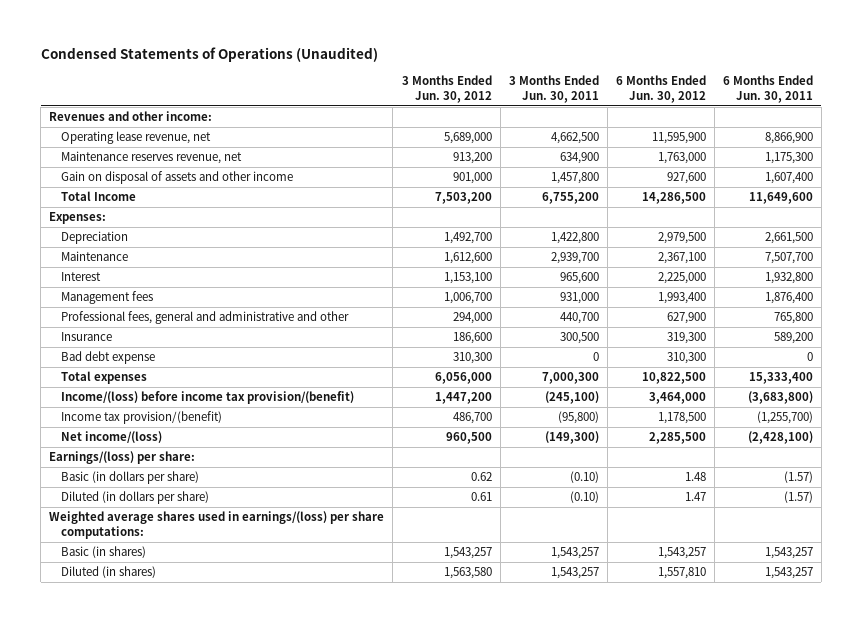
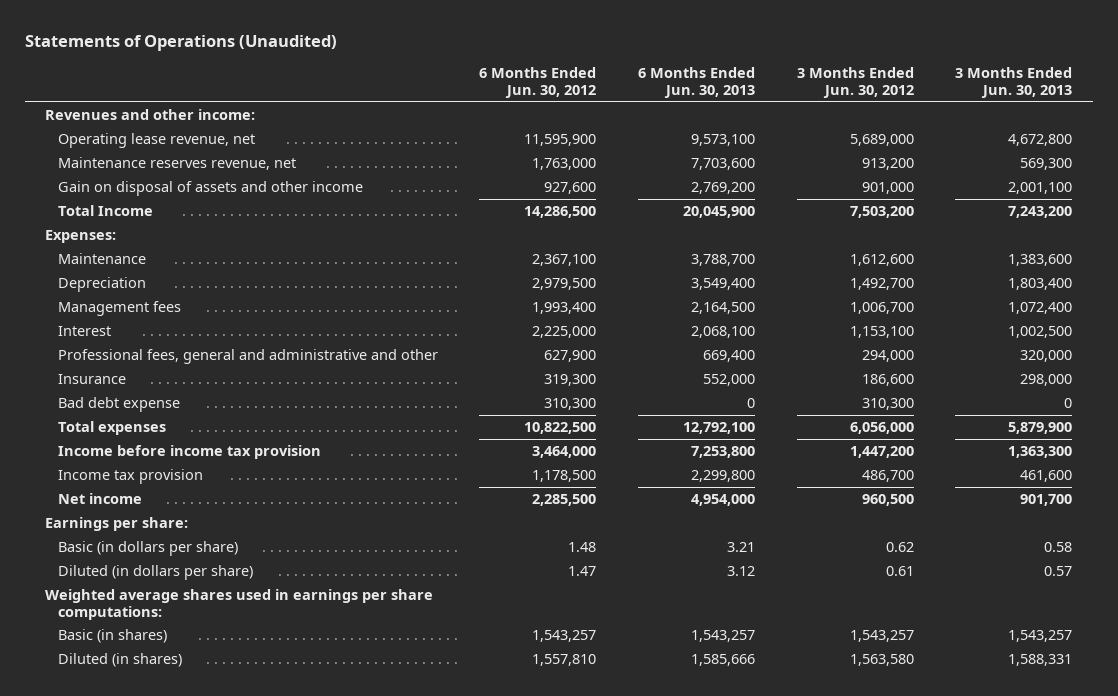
[40,47,378,63] Condensed Statements of Operations (Unaudited) -> [24,34,337,51] Statements of Operations (Unaudited)
[508,75,599,103] 3 Months Ended Jun. 30, 2011 -> none
[722,75,813,103] 6 Months Ended Jun. 30, 2011 -> none
none -> [637,67,755,99] 6 Months Ended Jun. 30, 2013
none -> [955,67,1073,99] 3 Months Ended Jun. 30, 2013
[61,231,129,245] Depreciation -> [57,277,146,293] Depreciation
[61,272,102,282] Interest -> [57,326,111,337] Interest
[61,391,355,405] Income/(loss) before income tax provision/(benefit) -> [57,445,321,460] Income before income tax provision
[61,411,223,425] Income tax provision/(benefit) -> [57,469,203,485] Income tax provision
[61,431,163,444] Net income/(loss) -> [57,493,142,505] Net income
[49,451,196,465] Earnings/(loss) per share: -> [45,517,189,532] Earnings per share:
[49,511,385,540] Weighted average shares used in earnings/(loss) per share computations: -> [45,589,434,620] Weighted average shares used in earnings per share computations:

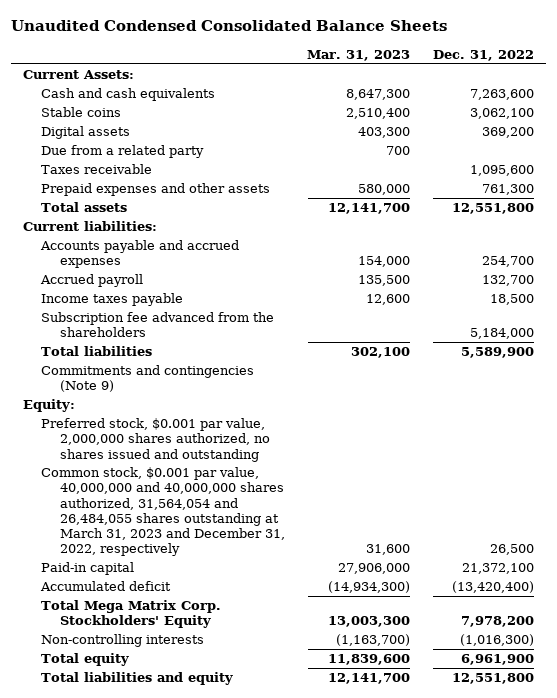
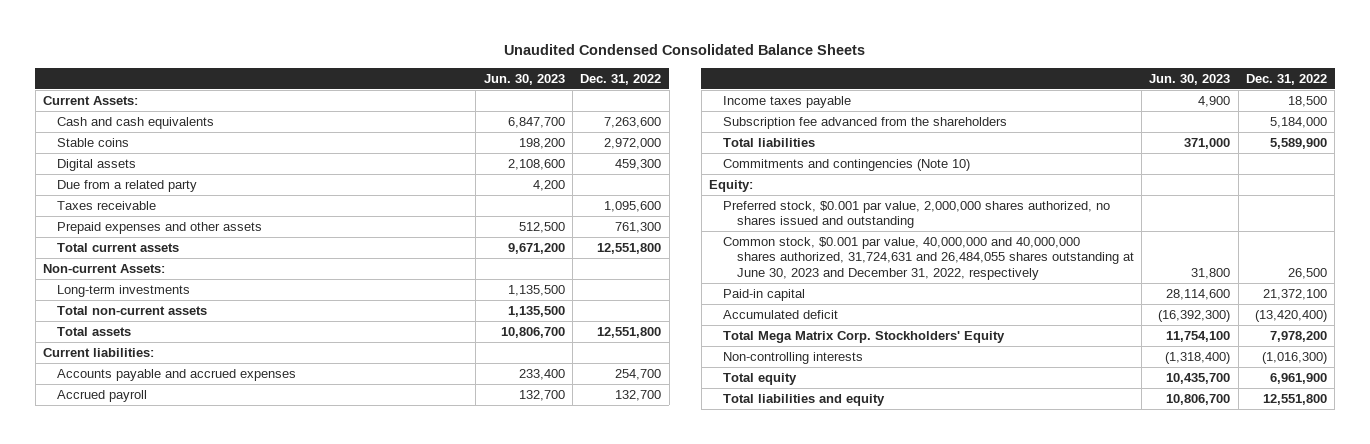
[307,49,411,61] Mar. 31, 2023 -> none
none -> [483,73,565,85] Jun. 30, 2023
[470,108,535,120] 3,062,100 -> [604,137,662,149] 2,972,000
[482,127,535,139] 369,200 -> [615,158,662,170] 459,300
none -> [56,242,179,252] Total current assets
none -> [43,263,166,273] Non-current Assets:
none -> [56,284,190,297] Long-term investments
none -> [56,305,207,315] Total non-current assets
[41,365,255,393] Commitments and contingencies (Note 9) -> [722,158,970,171] Commitments and contingencies (Note 10)
[41,467,285,556] Common stock, $0.001 par value, 40,000,000 and 40,000,000 shares authorized, 31,564,054 and 26,484,055 shares outstanding at March 31, 2023 and December 31, 2022, respectively -> [722,236,1134,280] Common stock, $0.001 par value, 40,000,000 and 40,000,000 shares authorized, 31,724,631 and 26,484,055 shares outstanding at June 30, 2023 and December 31, 2022, respectively

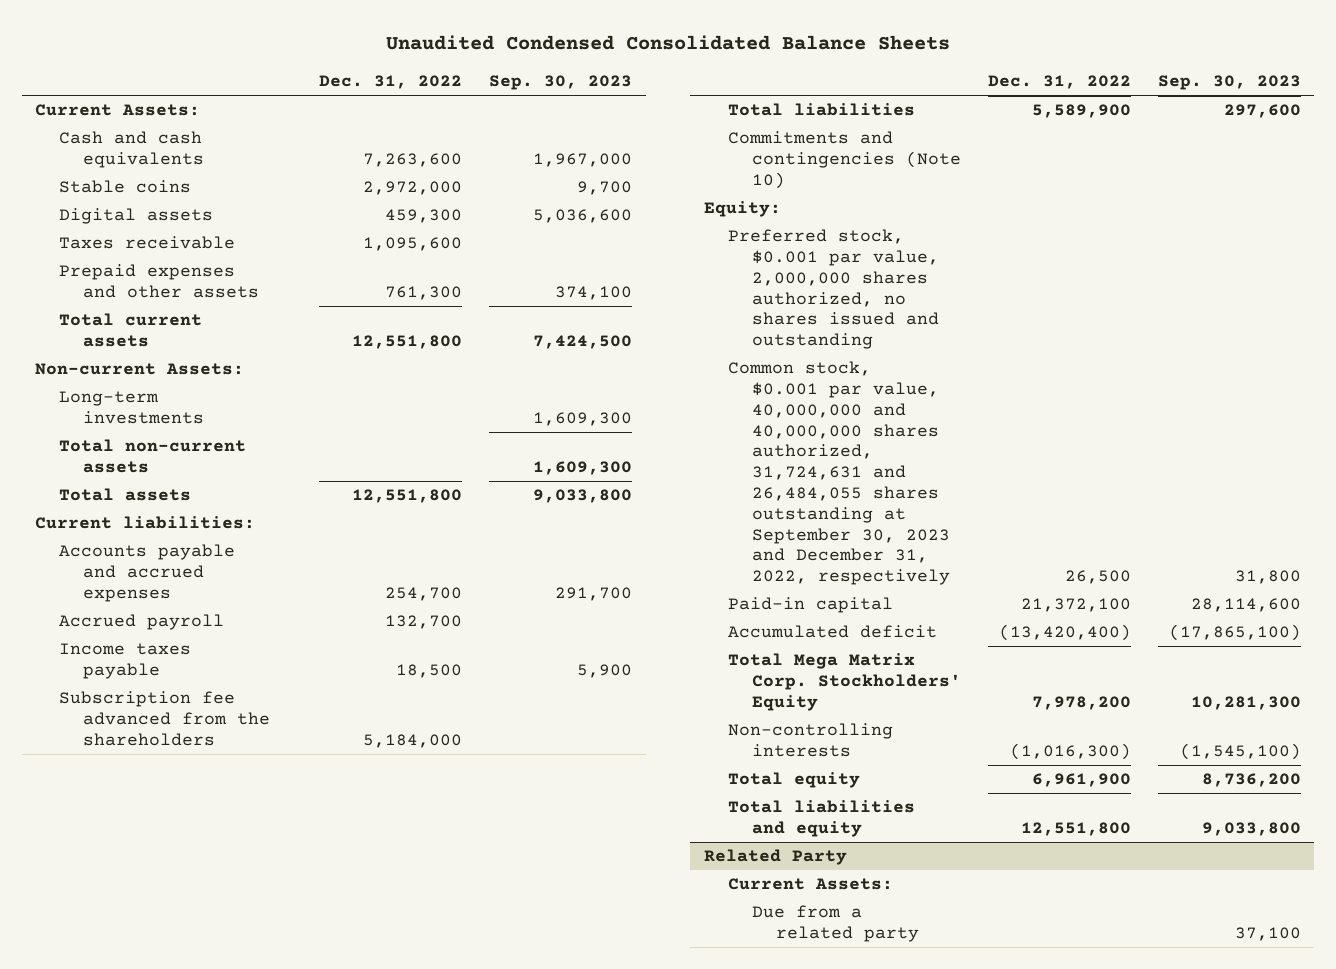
[483,73,565,85] Jun. 30, 2023 -> none
none -> [489,75,633,91] Sep. 30, 2023
[56,179,197,192] Due from a related party -> none
[722,236,1134,280] Common stock, $0.001 par value, 40,000,000 and 40,000,000 shares authorized, 31,724,631 and 26,484,055 shares outstanding at June 30, 2023 and December 31, 2022, respectively -> [727,361,950,586] Common stock, $0.001 par value, 40,000,000 and 40,000,000 shares authorized, 31,724,631 and 26,484,055 shares outstanding at September 30, 2023 and December 31, 2022, respectively
none -> [703,849,847,866] Related Party
none -> [727,878,893,891] Current Assets:
none -> [751,905,919,943] Due from a related party

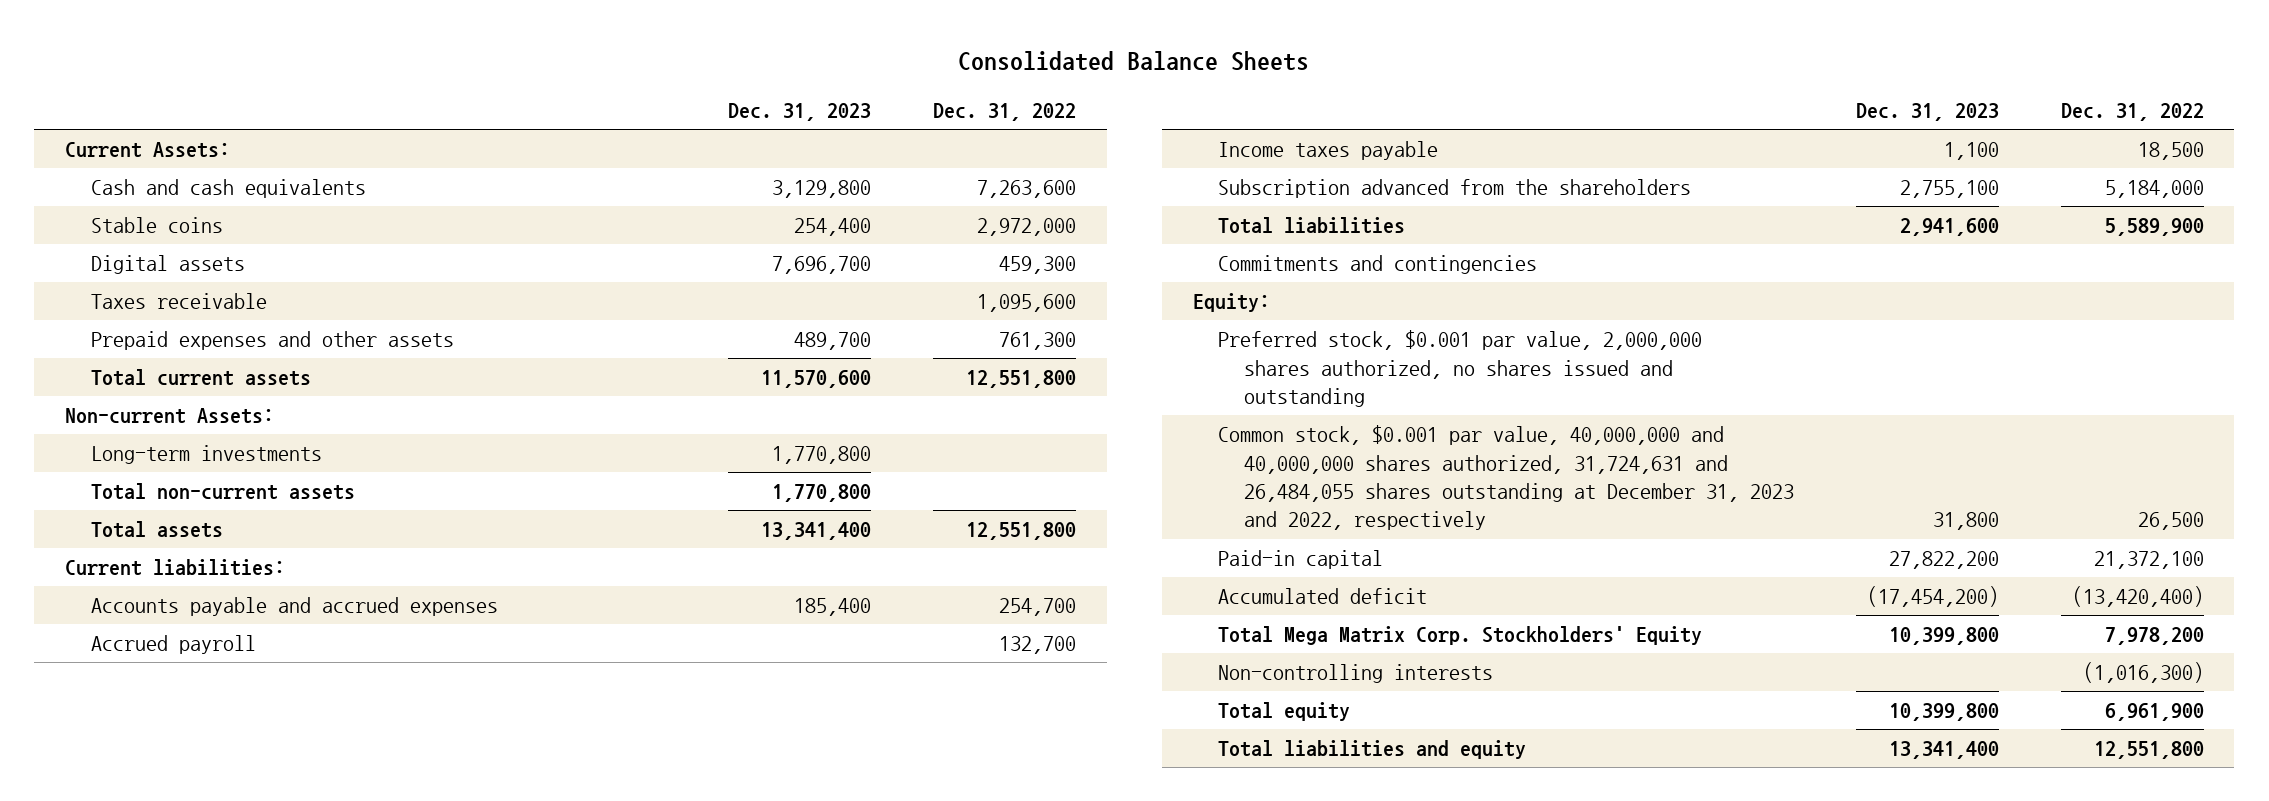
[386,35,951,51] Unaudited Condensed Consolidated Balance Sheets -> [958,50,1310,71] Consolidated Balance Sheets
[489,75,633,91] Sep. 30, 2023 -> none
none -> [728,103,872,122] Dec. 31, 2023
[59,691,271,746] Subscription fee advanced from the shareholders -> [1218,179,1692,199] Subscription advanced from the shareholders
[727,131,961,189] Commitments and contingencies (Note 10) -> [1218,255,1538,275] Commitments and contingencies
[727,361,950,586] Common stock, $0.001 par value, 40,000,000 and 40,000,000 shares authorized, 31,724,631 and 26,484,055 shares outstanding at September 30, 2023 and December 31, 2022, respectively -> [1218,425,1795,531] Common stock, $0.001 par value, 40,000,000 and 40,000,000 shares authorized, 31,724,631 and 26,484,055 shares outstanding at December 31, 2023 and 2022, respectively
[703,849,847,866] Related Party -> none
[727,878,893,891] Current Assets: -> none
[751,905,919,943] Due from a related party -> none

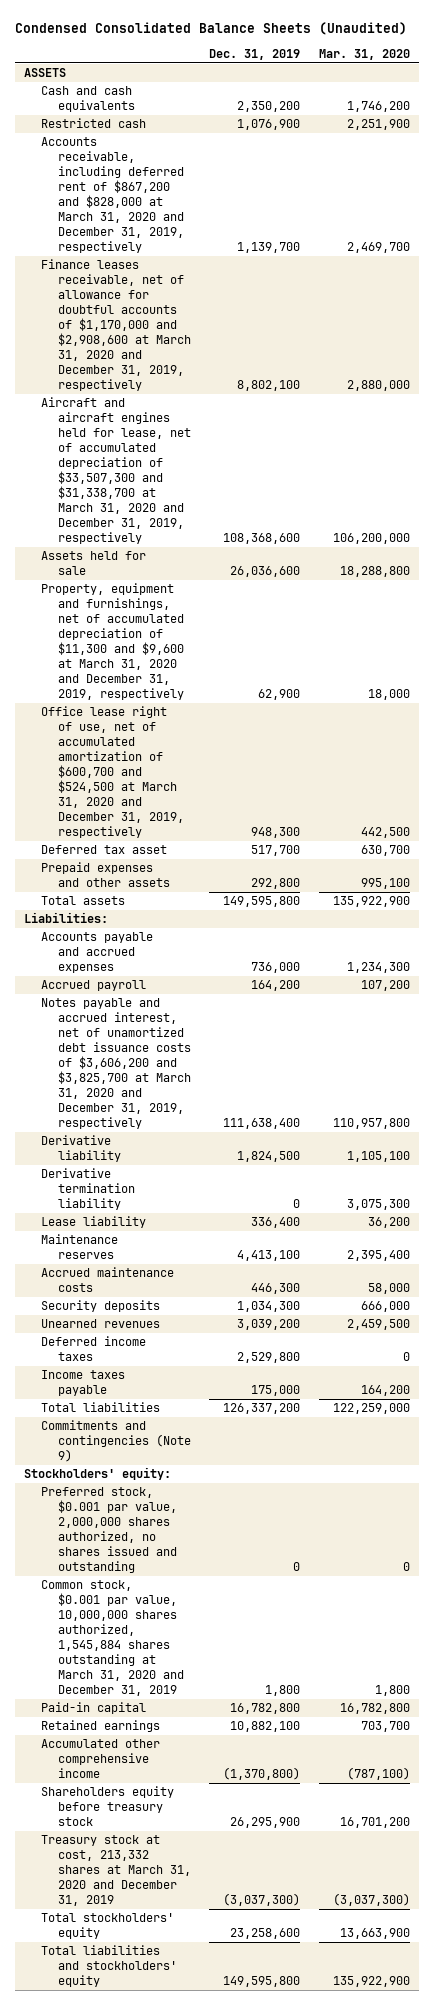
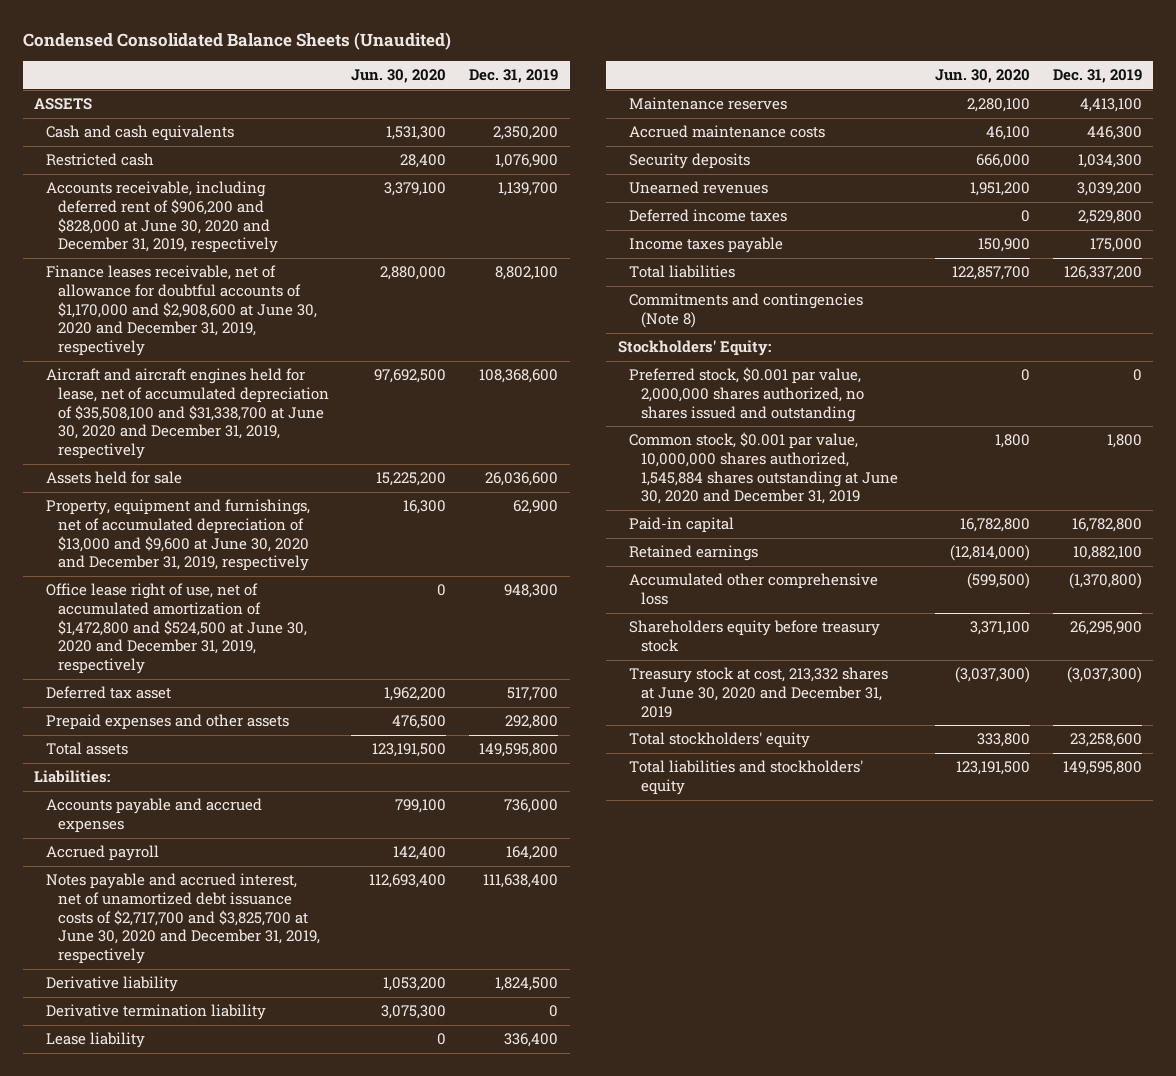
[318,48,410,60] Mar. 31, 2020 -> none
none -> [351,69,447,84] Jun. 30, 2020
[41,137,185,253] Accounts receivable, including deferred rent of $867,200 and $828,000 at March 31, 2020 and December 31, 2019, respectively -> [46,181,278,254] Accounts receivable, including deferred rent of $906,200 and $828,000 at June 30, 2020 and December 31, 2019, respectively
[41,259,192,391] Finance leases receivable, net of allowance for doubtful accounts of $1,170,000 and $2,908,600 at March 31, 2020 and December 31, 2019, respectively -> [46,265,317,357] Finance leases receivable, net of allowance for doubtful accounts of $1,170,000 and $2,908,600 at June 30, 2020 and December 31, 2019, respectively
[41,397,192,544] Aircraft and aircraft engines held for lease, net of accumulated depreciation of $33,507,300 and $31,338,700 at March 31, 2020 and December 31, 2019, respectively -> [46,368,329,460] Aircraft and aircraft engines held for lease, net of accumulated depreciation of $35,508,100 and $31,338,700 at June 30, 2020 and December 31, 2019, respectively
[41,583,185,700] Property, equipment and furnishings, net of accumulated depreciation of $11,300 and $9,600 at March 31, 2020 and December 31, 2019, respectively -> [46,499,311,572] Property, equipment and furnishings, net of accumulated depreciation of $13,000 and $9,600 at June 30, 2020 and December 31, 2019, respectively
[41,706,185,838] Office lease right of use, net of accumulated amortization of $600,700 and $524,500 at March 31, 2020 and December 31, 2019, respectively -> [46,583,307,675] Office lease right of use, net of accumulated amortization of $1,472,800 and $524,500 at June 30, 2020 and December 31, 2019, respectively
[41,998,192,1129] Notes payable and accrued interest, net of unamortized debt issuance costs of $3,606,200 and $3,825,700 at March 31, 2020 and December 31, 2019, respectively -> [46,873,320,965] Notes payable and accrued interest, net of unamortized debt issuance costs of $2,717,700 and $3,825,700 at June 30, 2020 and December 31, 2019, respectively
[41,1420,192,1463] Commitments and contingencies (Note 9) -> [629,293,864,329] Commitments and contingencies (Note 8)
[24,1467,172,1481] Stockholders' equity: -> [617,340,771,357] Stockholders' Equity:
[41,1580,185,1696] Common stock, $0.001 par value, 10,000,000 shares authorized, 1,545,884 shares outstanding at March 31, 2020 and December 31, 2019 -> [629,432,899,505] Common stock, $0.001 par value, 10,000,000 shares authorized, 1,545,884 shares outstanding at June 30, 2020 and December 31, 2019
[41,1739,161,1779] Accumulated other comprehensive income -> [629,573,879,606] Accumulated other comprehensive loss
[41,1835,192,1906] Treasury stock at cost, 213,332 shares at March 31, 2020 and December 31, 2019 -> [629,667,889,718] Treasury stock at cost, 213,332 shares at June 30, 2020 and December 31, 2019

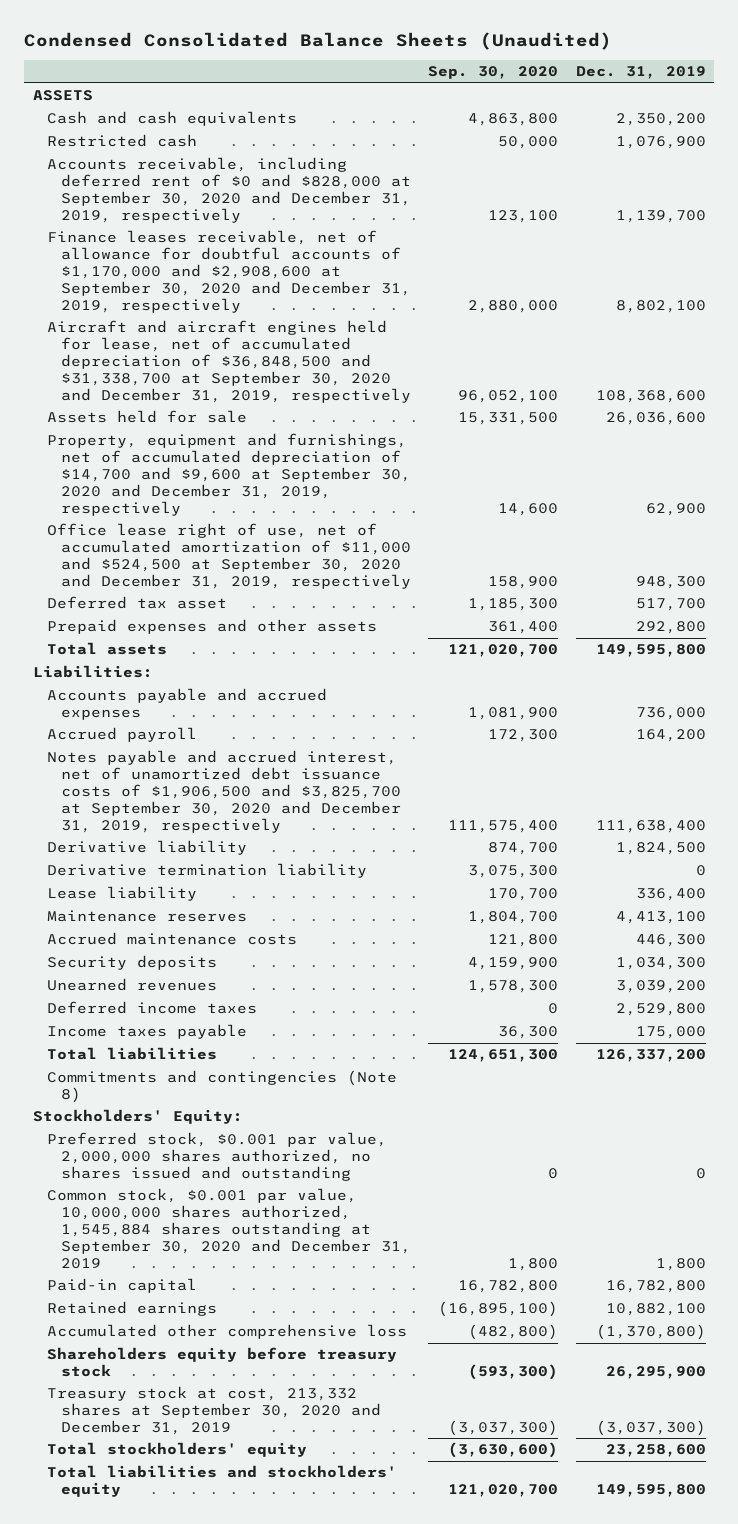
[351,69,447,84] Jun. 30, 2020 -> none
none -> [428,66,559,80] Sep. 30, 2020
[46,181,278,254] Accounts receivable, including deferred rent of $906,200 and $828,000 at June 30, 2020 and December 31, 2019, respectively -> [46,157,411,223] Accounts receivable, including deferred rent of $0 and $828,000 at September 30, 2020 and December 31, 2019, respectively
[46,265,317,357] Finance leases receivable, net of allowance for doubtful accounts of $1,170,000 and $2,908,600 at June 30, 2020 and December 31, 2019, respectively -> [46,230,411,313] Finance leases receivable, net of allowance for doubtful accounts of $1,170,000 and $2,908,600 at September 30, 2020 and December 31, 2019, respectively
[46,368,329,460] Aircraft and aircraft engines held for lease, net of accumulated depreciation of $35,508,100 and $31,338,700 at June 30, 2020 and December 31, 2019, respectively -> [46,320,411,403] Aircraft and aircraft engines held for lease, net of accumulated depreciation of $36,848,500 and $31,338,700 at September 30, 2020 and December 31, 2019, respectively
[46,499,311,572] Property, equipment and furnishings, net of accumulated depreciation of $13,000 and $9,600 at June 30, 2020 and December 31, 2019, respectively -> [46,433,411,516] Property, equipment and furnishings, net of accumulated depreciation of $14,700 and $9,600 at September 30, 2020 and December 31, 2019, respectively
[46,583,307,675] Office lease right of use, net of accumulated amortization of $1,472,800 and $524,500 at June 30, 2020 and December 31, 2019, respectively -> [46,523,411,589] Office lease right of use, net of accumulated amortization of $11,000 and $524,500 at September 30, 2020 and December 31, 2019, respectively
[46,873,320,965] Notes payable and accrued interest, net of unamortized debt issuance costs of $2,717,700 and $3,825,700 at June 30, 2020 and December 31, 2019, respectively -> [46,750,401,833] Notes payable and accrued interest, net of unamortized debt issuance costs of $1,906,500 and $3,825,700 at September 30, 2020 and December 31, 2019, respectively
[629,432,899,505] Common stock, $0.001 par value, 10,000,000 shares authorized, 1,545,884 shares outstanding at June 30, 2020 and December 31, 2019 -> [46,1188,411,1269] Common stock, $0.001 par value, 10,000,000 shares authorized, 1,545,884 shares outstanding at September 30, 2020 and December 31, 2019
[629,667,889,718] Treasury stock at cost, 213,332 shares at June 30, 2020 and December 31, 2019 -> [46,1386,381,1435] Treasury stock at cost, 213,332 shares at September 30, 2020 and December 31, 2019

